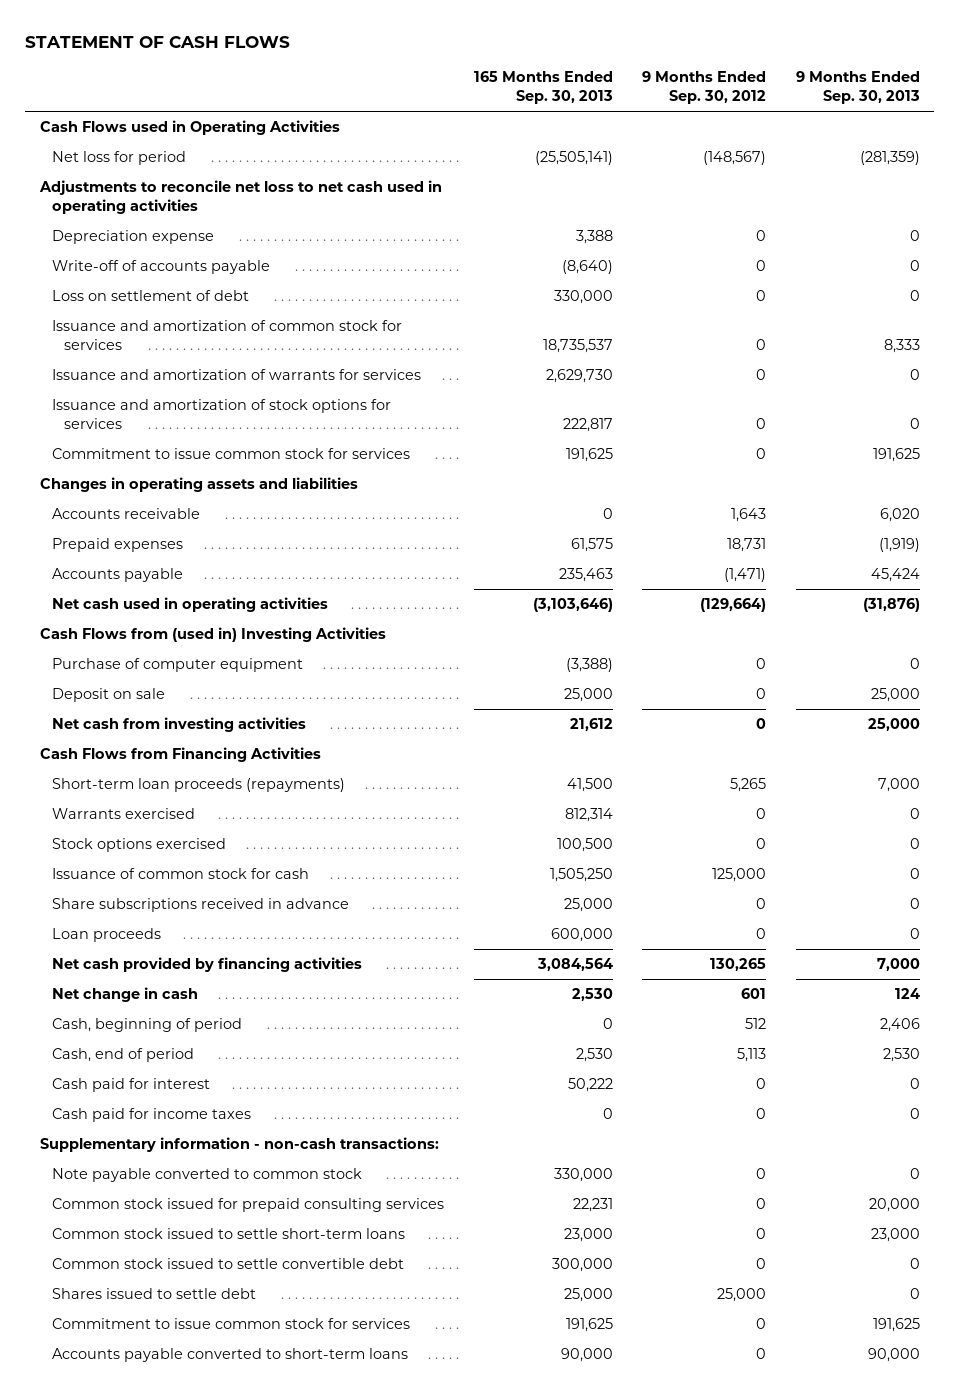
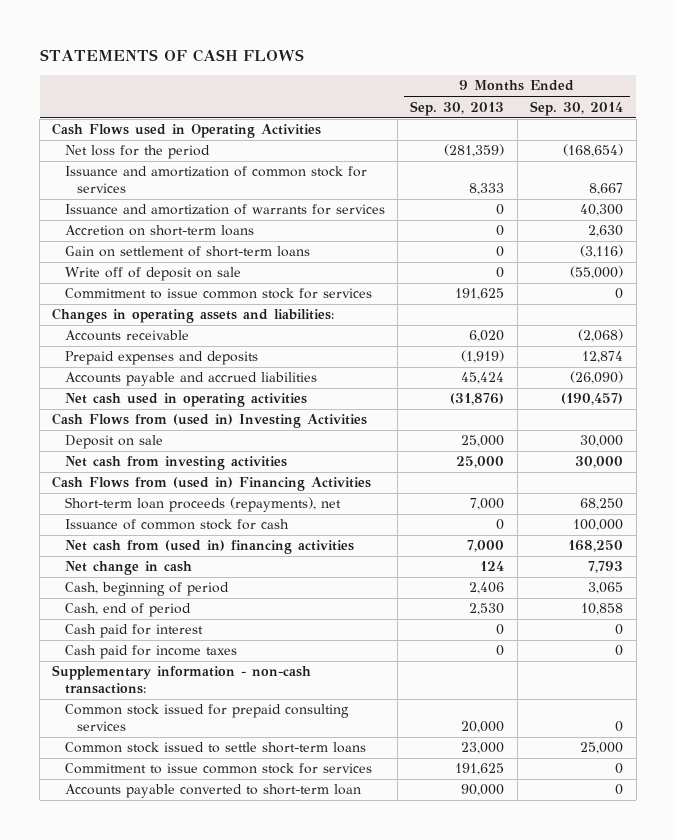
[25,35,291,48] STATEMENT OF CASH FLOWS -> [39,49,304,63] STATEMENTS OF CASH FLOWS
[473,71,613,105] 165 Months Ended Sep. 30, 2013 -> none
[642,71,767,105] 9 Months Ended Sep. 30, 2012 -> none
none -> [530,100,624,116] Sep. 30, 2014
[38,180,442,215] Adjustments to reconcile net loss to net cash used in operating activities -> none
[51,230,214,245] Depreciation expense -> none
[51,260,270,275] Write-off of accounts payable -> none
[51,290,249,302] Loss on settlement of debt -> none
[51,151,186,166] Net loss for period -> [64,145,210,160] Net loss for the period
[51,399,391,430] Issuance and amortization of stock options for services -> none
none -> [64,225,254,237] Accretion on short-term loans
none -> [64,246,310,258] Gain on settlement of short-term loans
none -> [64,267,241,282] Write off of deposit on sale
[39,477,358,493] Changes in operating assets and liabilities -> [52,308,335,324] Changes in operating assets and liabilities:
[51,538,183,553] Prepaid expenses -> [64,351,258,366] Prepaid expenses and deposits
[51,568,183,583] Accounts payable -> [64,372,317,387] Accounts payable and accrued liabilities
[51,658,303,673] Purchase of computer equipment -> none
[51,808,195,820] Warrants exercised -> none
[51,838,226,853] Stock options exercised -> none
[39,747,321,763] Cash Flows from Financing Activities -> [52,476,372,492] Cash Flows from (used in) Financing Activities
[51,778,345,793] Short-term loan proceeds (repayments) -> [64,497,341,513] Short-term loan proceeds (repayments), net
[51,898,349,913] Share subscriptions received in advance -> none
[51,928,161,943] Loan proceeds -> none
[51,957,362,973] Net cash provided by financing activities -> [64,540,354,555] Net cash from (used in) financing activities
[51,1168,362,1183] Note payable converted to common stock -> none
[51,1258,404,1270] Common stock issued to settle convertible debt -> none
[51,1288,256,1300] Shares issued to settle debt -> none
[51,1348,408,1363] Accounts payable converted to short-term loans -> [64,784,361,799] Accounts payable converted to short-term loan

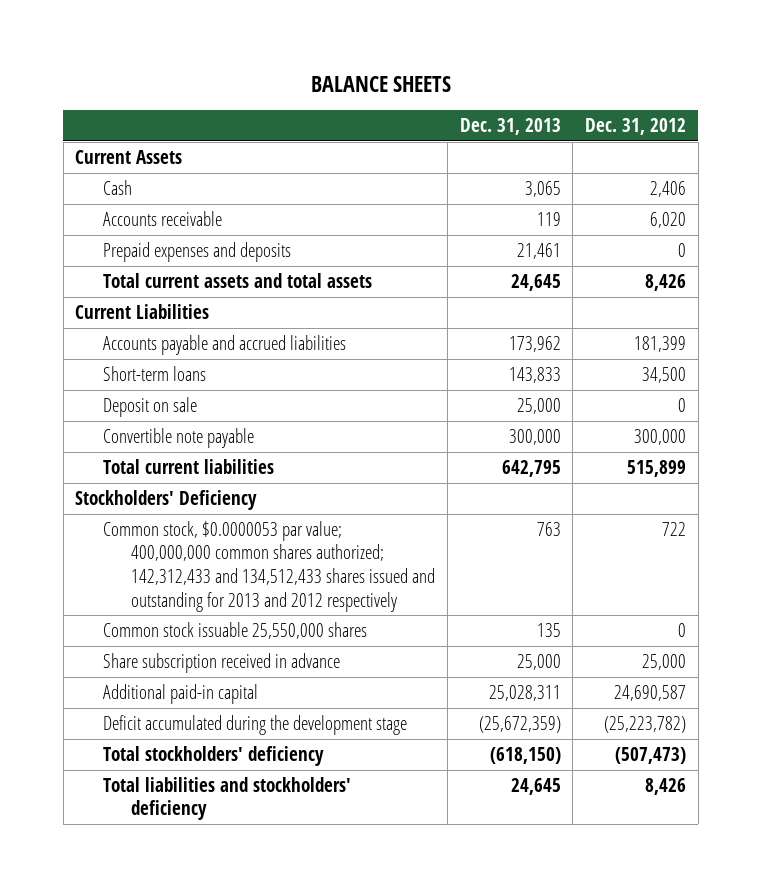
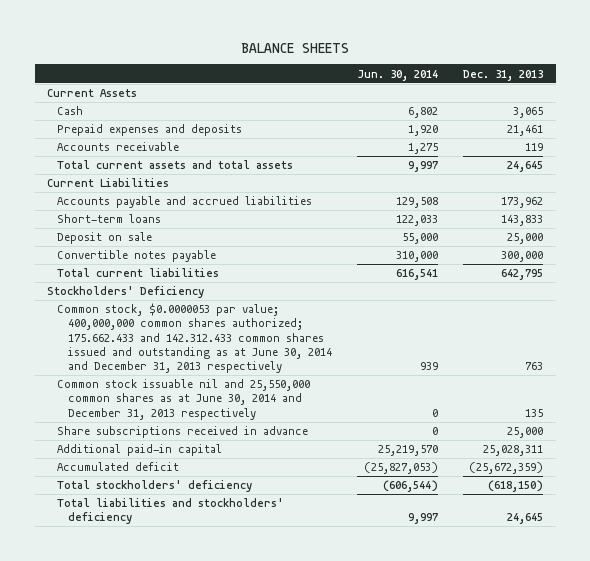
[585,118,687,136] Dec. 31, 2012 -> none
none -> [356,69,438,81] Jun. 30, 2014
[103,210,223,226] Accounts receivable -> [57,142,180,152] Accounts receivable
[103,427,255,448] Convertible note payable -> [57,250,217,263] Convertible notes payable
[103,520,436,612] Common stock, $0.0000053 par value; 400,000,000 common shares authorized; 142,312,433 and 134,512,433 shares issued and outstanding for 2013 and 2012 respectively -> [57,303,332,374] Common stock, $0.0000053 par value; 400,000,000 common shares authorized; 175.662.433 and 142.312.433 common shares issued and outstanding as at June 30, 2014 and December 31, 2013 respectively
[103,621,368,639] Common stock issuable 25,550,000 shares -> [57,379,311,420] Common stock issuable nil and 25,550,000 common shares as at June 30, 2014 and December 31, 2013 respectively
[103,652,341,673] Share subscription received in advance -> [57,426,309,439] Share subscriptions received in advance
[103,714,408,735] Deficit accumulated during the development stage -> [57,462,180,472] Accumulated deficit

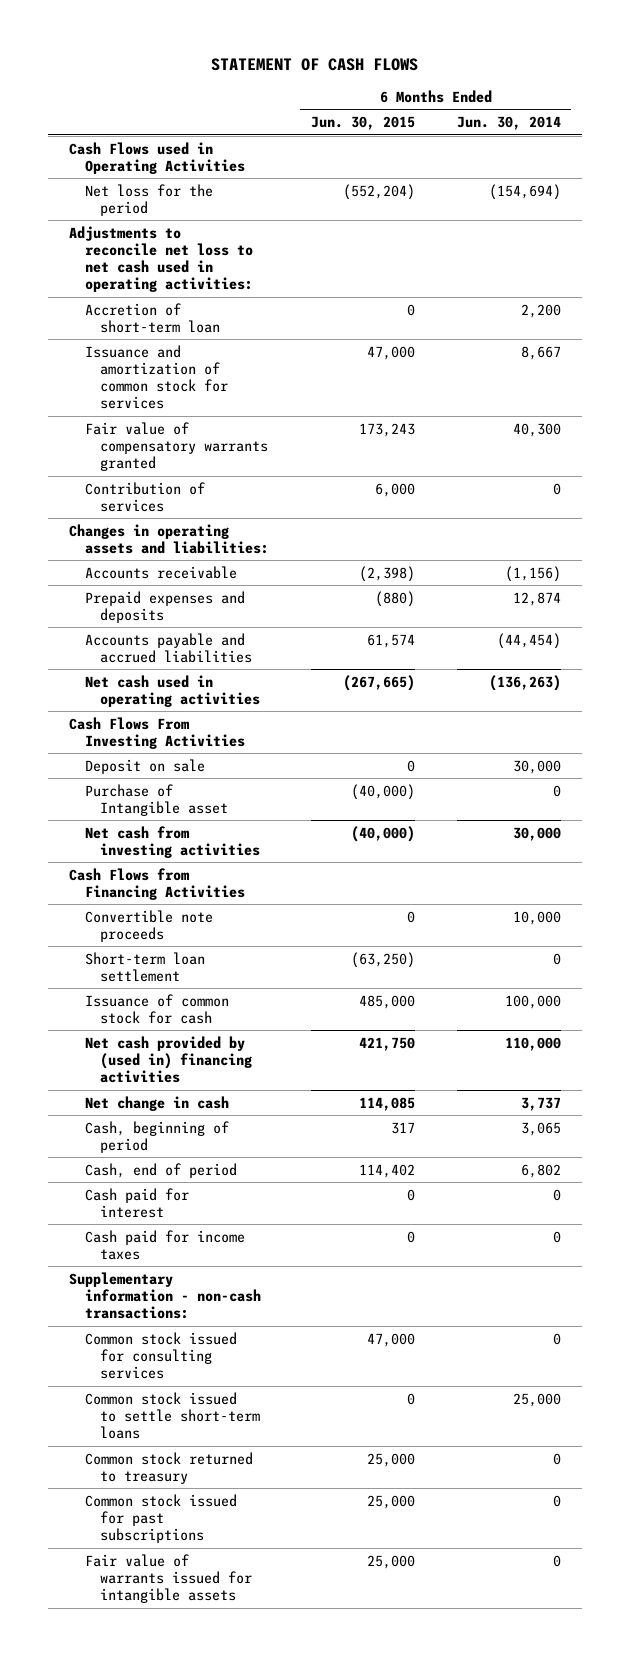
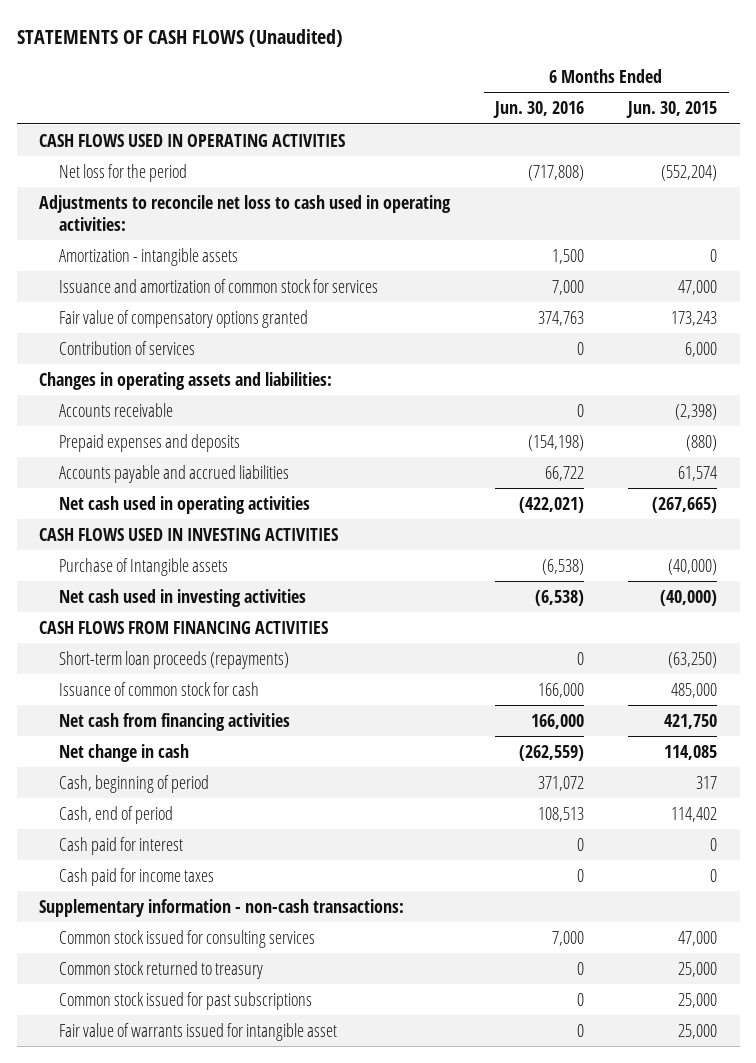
[210,57,418,71] STATEMENT OF CASH FLOWS -> [16,28,343,47] STATEMENTS OF CASH FLOWS (Unaudited)
[456,116,561,131] Jun. 30, 2014 -> none
none -> [492,101,584,119] Jun. 30, 2016
[68,141,245,174] Cash Flows used in Operating Activities -> [39,133,346,147] CASH FLOWS USED IN OPERATING ACTIVITIES
[84,302,221,333] Accretion of short-term loan -> none
[68,225,253,292] Adjustments to reconcile net loss to net cash used in operating activities: -> [39,194,452,231] Adjustments to reconcile net loss to cash used in operating activities:
none -> [59,247,239,266] Amortization - intangible assets
[84,421,269,471] Fair value of compensatory warrants granted -> [59,309,309,328] Fair value of compensatory options granted
[84,758,205,774] Deposit on sale -> none
[84,909,213,942] Convertible note proceeds -> none
[68,716,245,749] Cash Flows From Investing Activities -> [39,527,339,541] CASH FLOWS USED IN INVESTING ACTIVITIES
[84,783,229,816] Purchase of Intangible asset -> [59,557,229,576] Purchase of Intangible assets
[84,825,261,858] Net cash from investing activities -> [59,588,307,607] Net cash used in investing activities
[68,867,245,900] Cash Flows from Financing Activities -> [39,620,329,634] CASH FLOWS FROM FINANCING ACTIVITIES
[84,951,205,982] Short-term loan settlement -> [59,650,290,669] Short-term loan proceeds (repayments)
[84,1035,253,1083] Net cash provided by (used in) financing activities -> [59,712,291,731] Net cash from financing activities
[84,1391,261,1439] Common stock issued to settle short-term loans -> none
[84,1553,253,1603] Fair value of warrants issued for intangible assets -> [59,1022,338,1041] Fair value of warrants issued for intangible asset

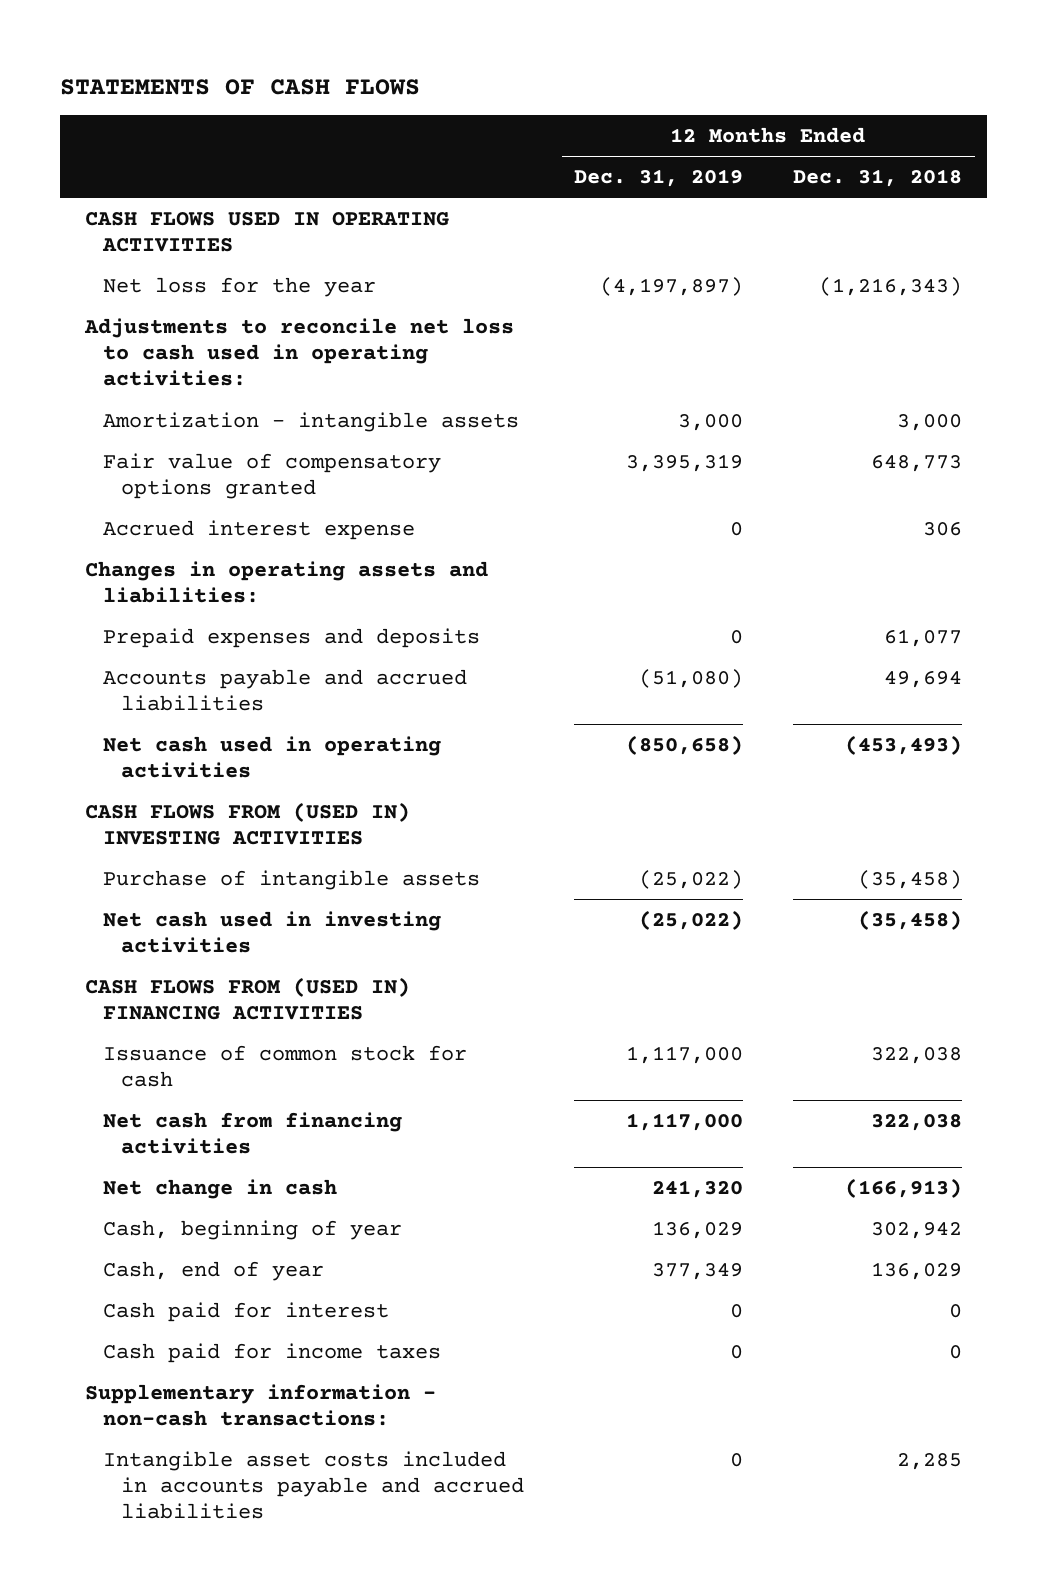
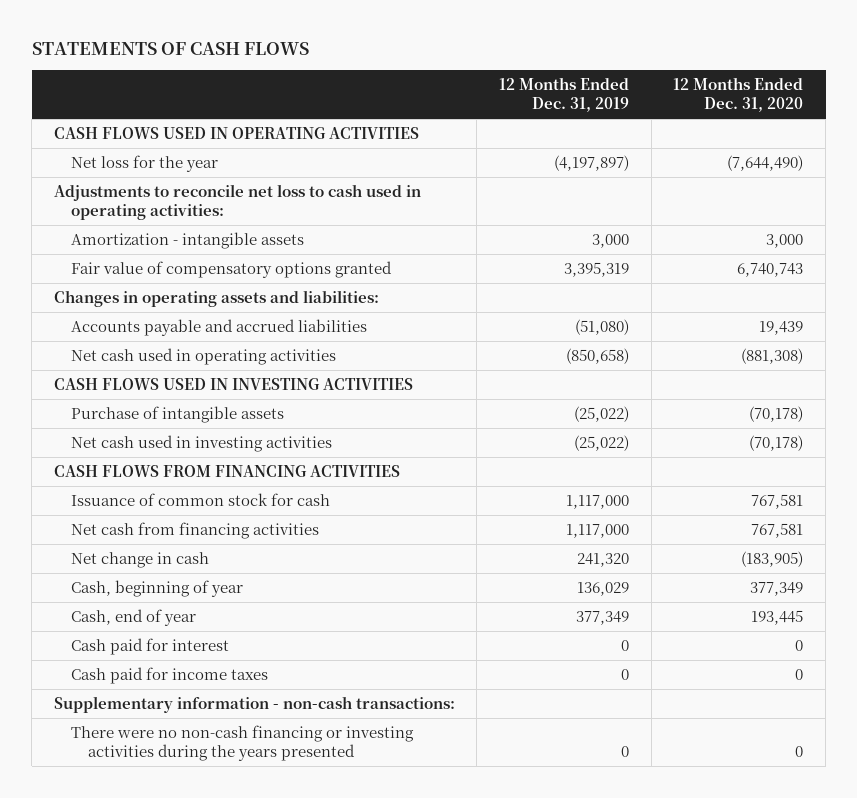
[793,169,963,188] Dec. 31, 2018 -> none
none -> [673,76,804,113] 12 Months Ended Dec. 31, 2020
[102,519,415,540] Accrued interest expense -> none
[102,627,480,648] Prepaid expenses and deposits -> none
[84,801,410,846] CASH FLOWS FROM (USED IN) INVESTING ACTIVITIES -> [53,377,413,390] CASH FLOWS USED IN INVESTING ACTIVITIES
[84,976,410,1021] CASH FLOWS FROM (USED IN) FINANCING ACTIVITIES -> [53,464,400,477] CASH FLOWS FROM FINANCING ACTIVITIES
[102,1450,525,1520] Intangible asset costs included in accounts payable and accrued liabilities -> none
none -> [70,724,414,762] There were no non-cash financing or investing activities during the years presented

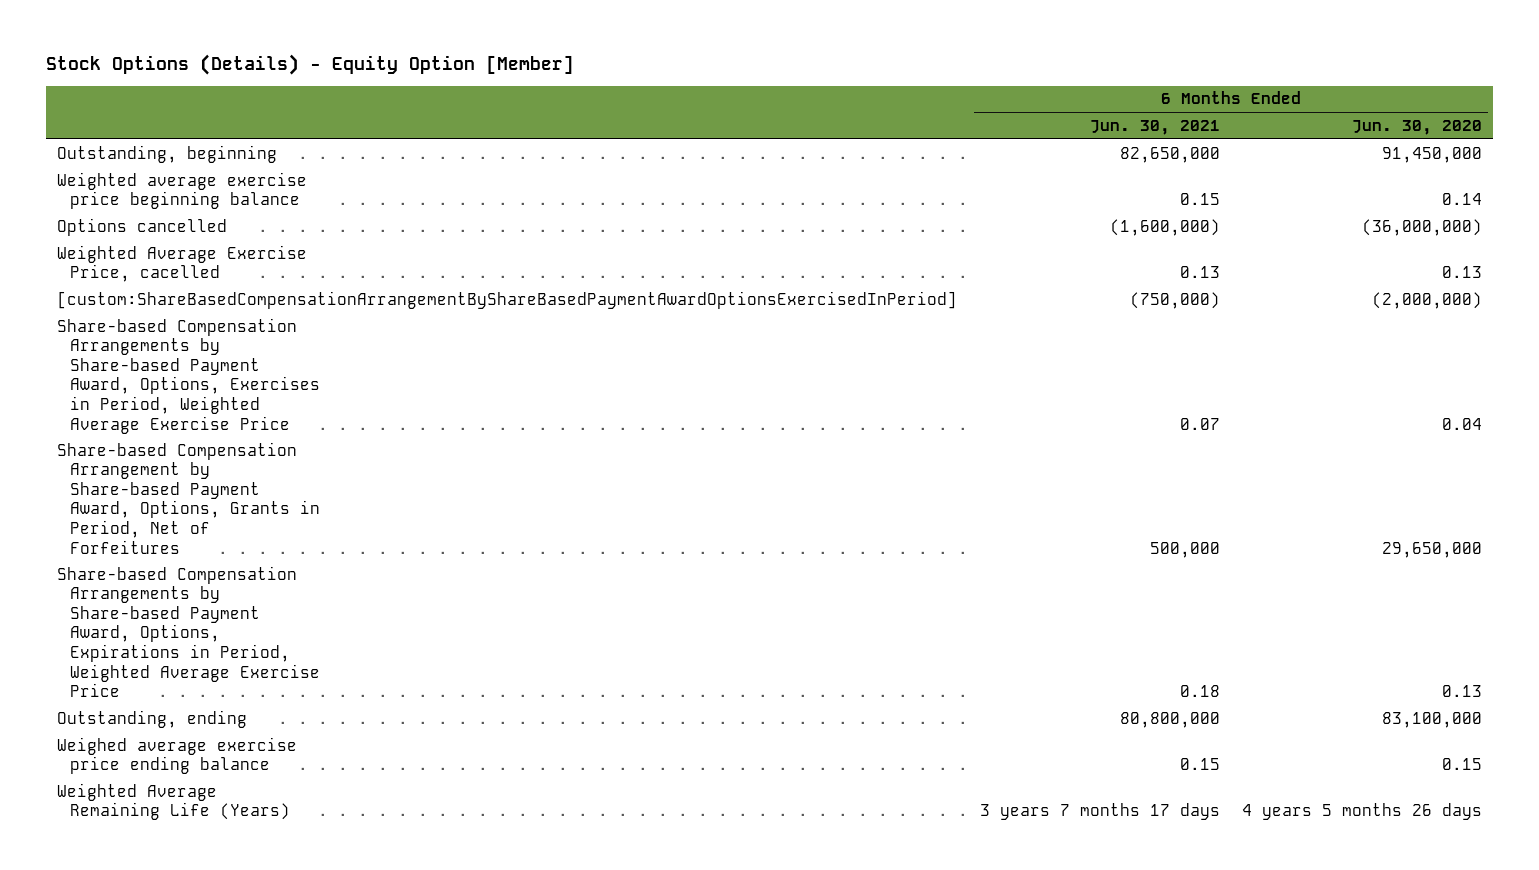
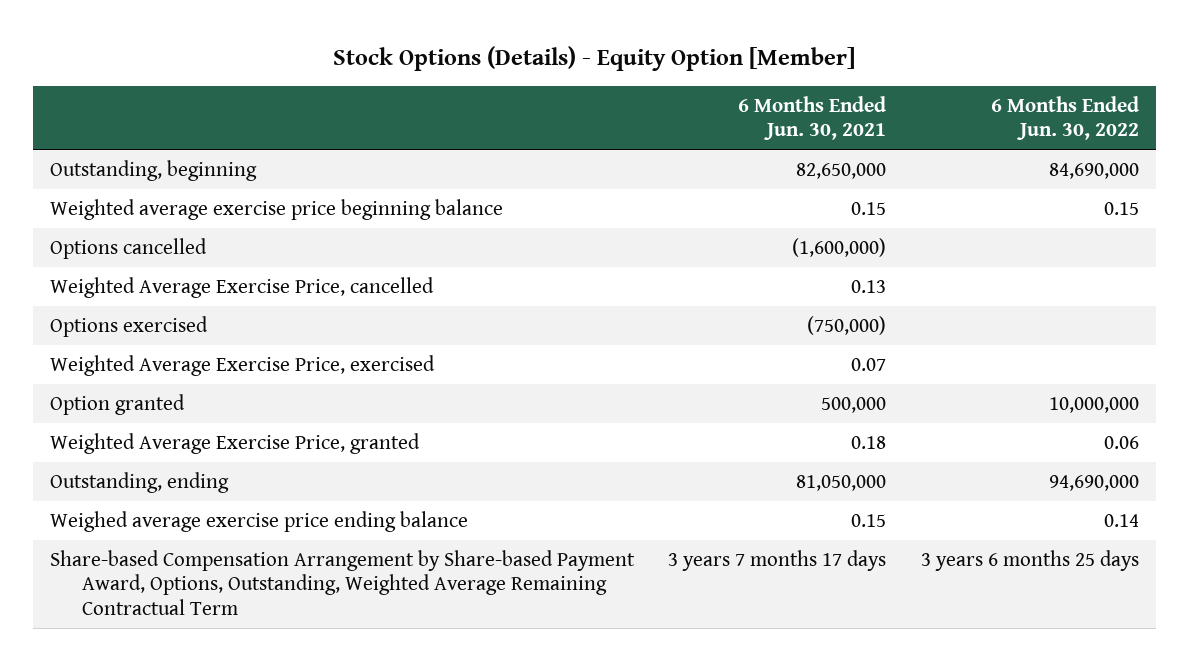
[1352,120,1483,136] Jun. 30, 2020 -> none
none -> [990,95,1139,141] 6 Months Ended Jun. 30, 2022
[57,290,958,309] [custom:ShareBasedCompensationArrangementByShareBasedPaymentAwardOptionsExercisedInPeriod] -> none
[57,565,321,698] Share-based Compensation Arrangements by Share-based Payment Award, Options, Expirations in Period, Weighted Average Exercise Price -> none
[57,244,308,283] Weighted Average Exercise Price, cacelled -> [50,276,435,298] Weighted Average Exercise Price, cancelled
none -> [50,315,209,337] Options exercised
[57,317,321,434] Share-based Compensation Arrangements by Share-based Payment Award, Options, Exercises in Period, Weighted Average Exercise Price -> [50,354,436,376] Weighted Average Exercise Price, exercised
[57,441,321,554] Share-based Compensation Arrangement by Share-based Payment Award, Options, Grants in Period, Net of Forfeitures -> [50,393,186,415] Option granted
none -> [50,432,421,454] Weighted Average Exercise Price, granted
[1119,711,1220,728] 80,800,000 -> [796,474,887,491] 81,050,000
[57,782,291,821] Weighted Average Remaining Life (Years) -> [50,549,636,615] Share-based Compensation Arrangement by Share-based Payment Award, Options, Outstanding, Weighted Average Remaining Contractual Term

